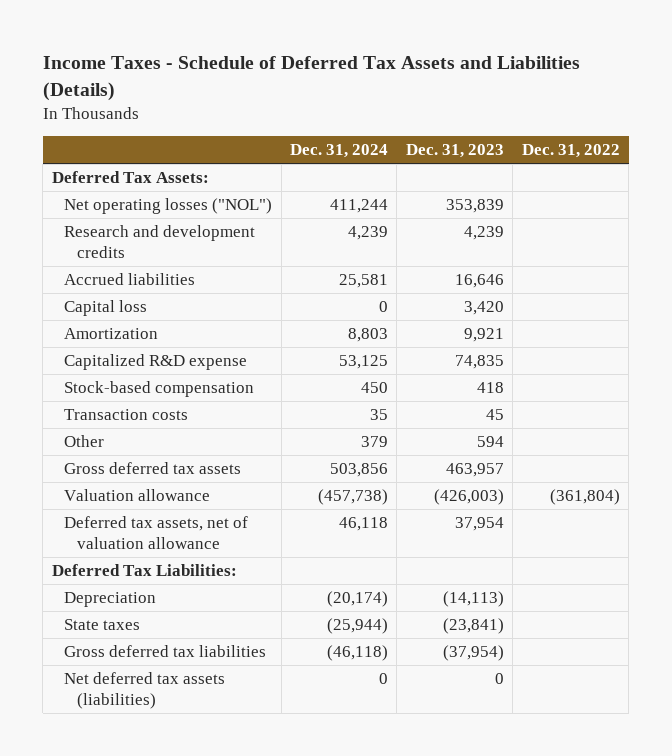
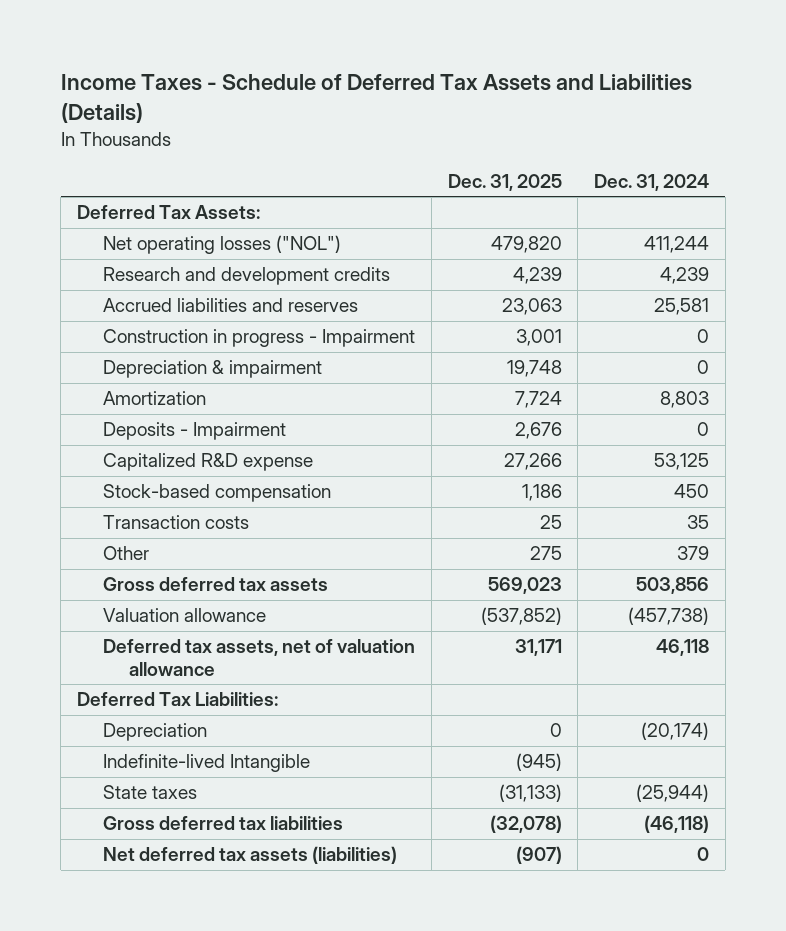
[405,144,504,159] Dec. 31, 2023 -> none
[521,144,620,159] Dec. 31, 2022 -> none
none -> [447,173,562,191] Dec. 31, 2025
[64,300,148,317] Capital loss -> none
[64,273,196,286] Accrued liabilities -> [103,298,359,313] Accrued liabilities and reserves
none -> [103,329,416,348] Construction in progress - Impairment
none -> [103,360,323,379] Depreciation & impairment
none -> [103,422,287,441] Deposits - Impairment
none -> [103,754,311,773] Indefinite-lived Intangible

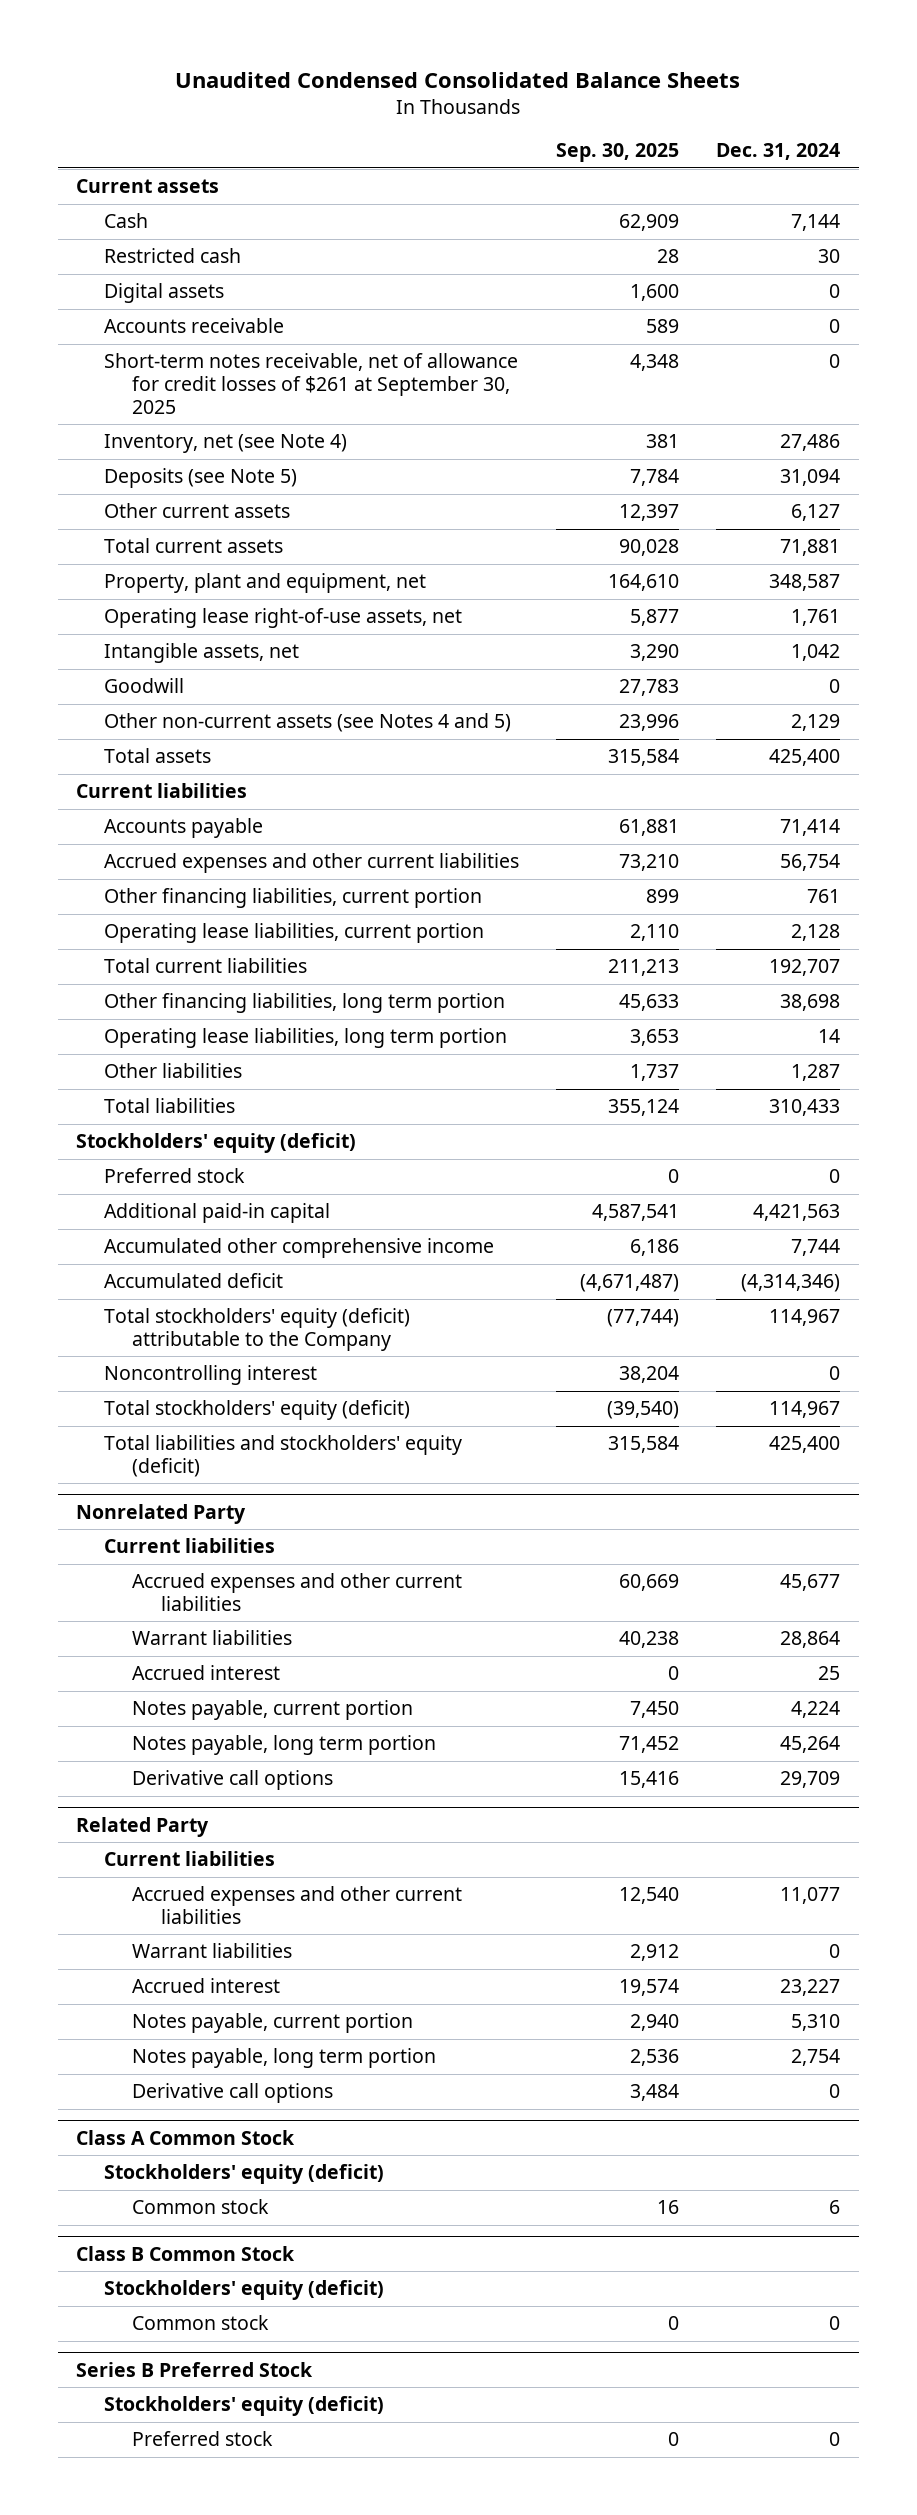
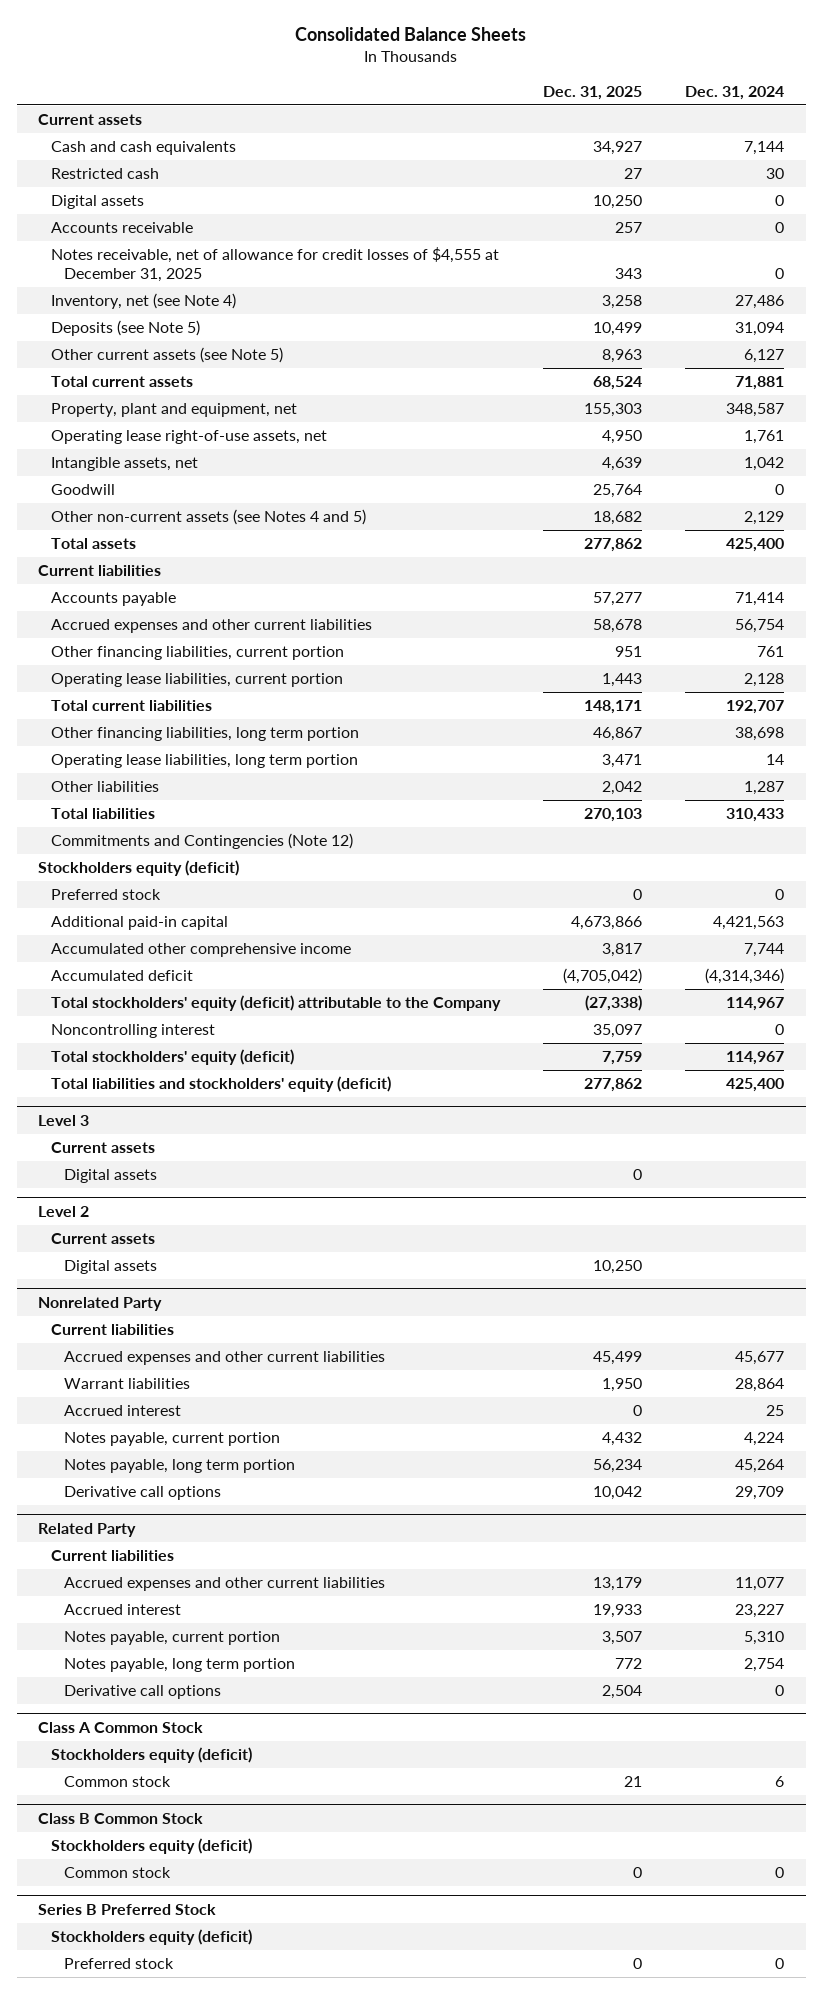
[175,71,741,88] Unaudited Condensed Consolidated Balance Sheets -> [295,26,527,41] Consolidated Balance Sheets
[556,143,680,163] Sep. 30, 2025 -> none
none -> [543,85,643,100] Dec. 31, 2025
[104,213,149,229] Cash -> [51,141,237,156] Cash and cash equivalents
[104,353,519,414] Short-term notes receivable, net of allowance for credit losses of $261 at September 30, 2025 -> [51,247,500,282] Notes receivable, net of allowance for credit losses of $4,555 at December 31, 2025
[104,503,291,519] Other current assets -> [51,347,284,364] Other current assets (see Note 5)
none -> [51,833,354,850] Commitments and Contingencies (Note 12)
[76,1133,357,1154] Stockholders' equity (deficit) -> [38,860,240,877] Stockholders equity (deficit)
none -> [38,1114,90,1126] Level 3
none -> [51,1142,156,1154] Current assets
none -> [64,1169,158,1184] Digital assets
none -> [38,1205,90,1217] Level 2
none -> [51,1233,156,1245] Current assets
none -> [64,1260,158,1275] Digital assets
[132,1943,293,1959] Warrant liabilities -> none
[104,2164,385,2185] Stockholders' equity (deficit) -> [51,1747,253,1764] Stockholders equity (deficit)
[104,2280,385,2301] Stockholders' equity (deficit) -> [51,1838,253,1855] Stockholders equity (deficit)
[104,2396,385,2417] Stockholders' equity (deficit) -> [51,1929,253,1946] Stockholders equity (deficit)

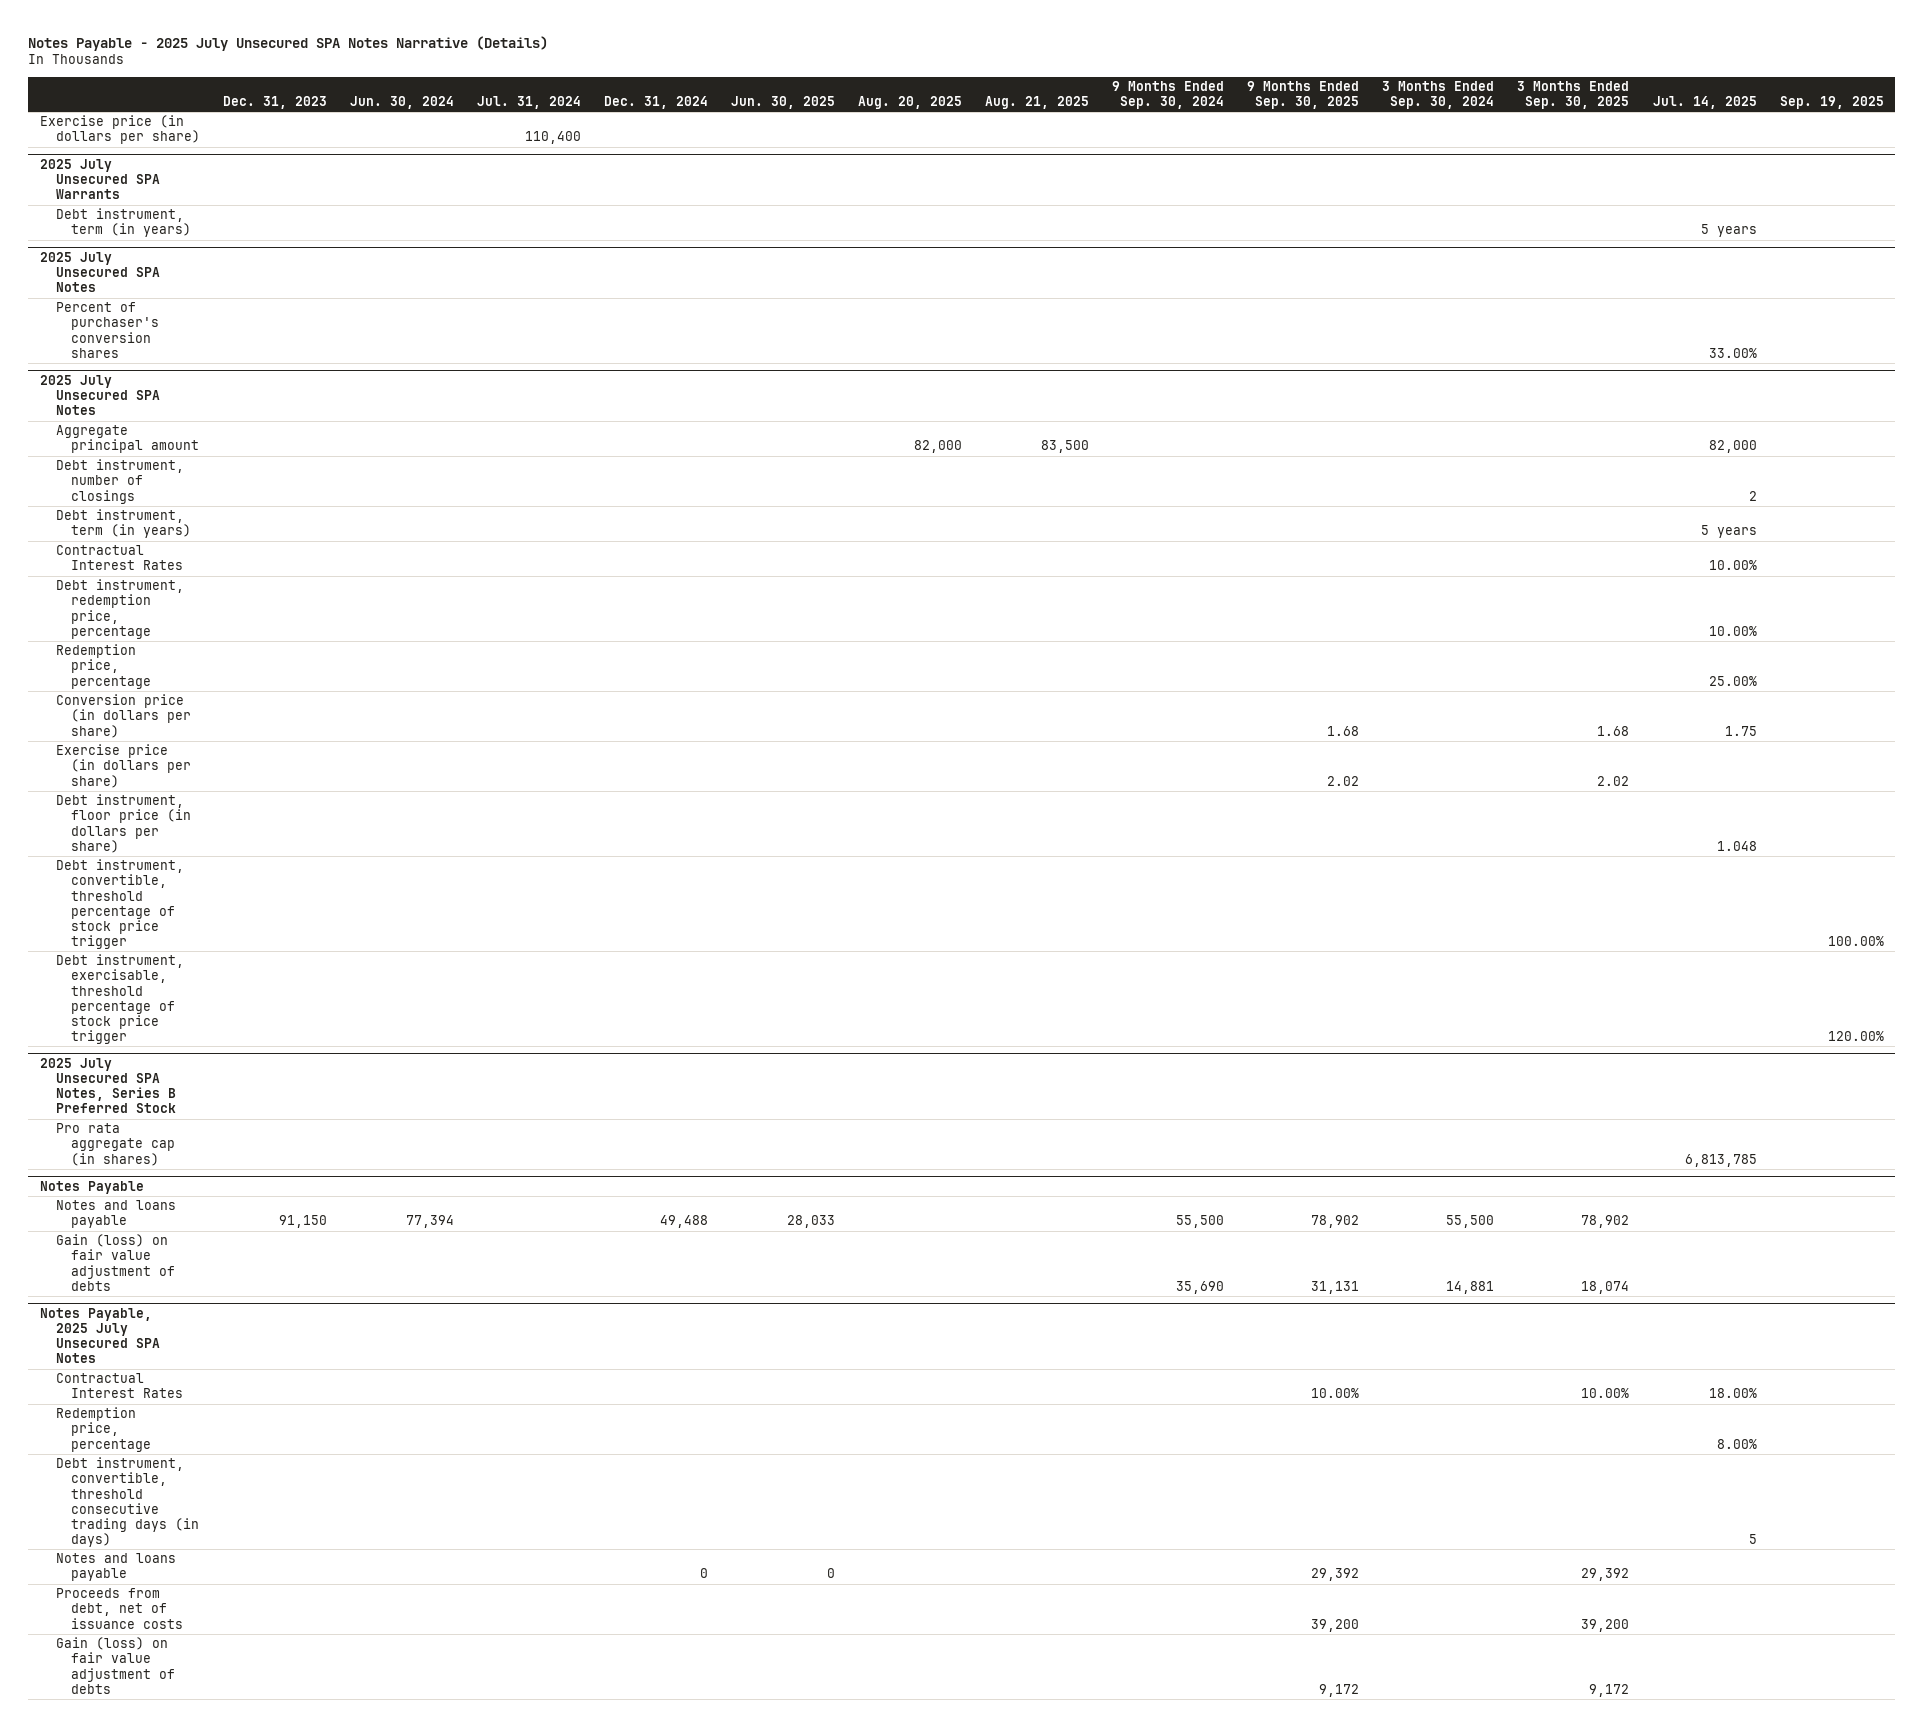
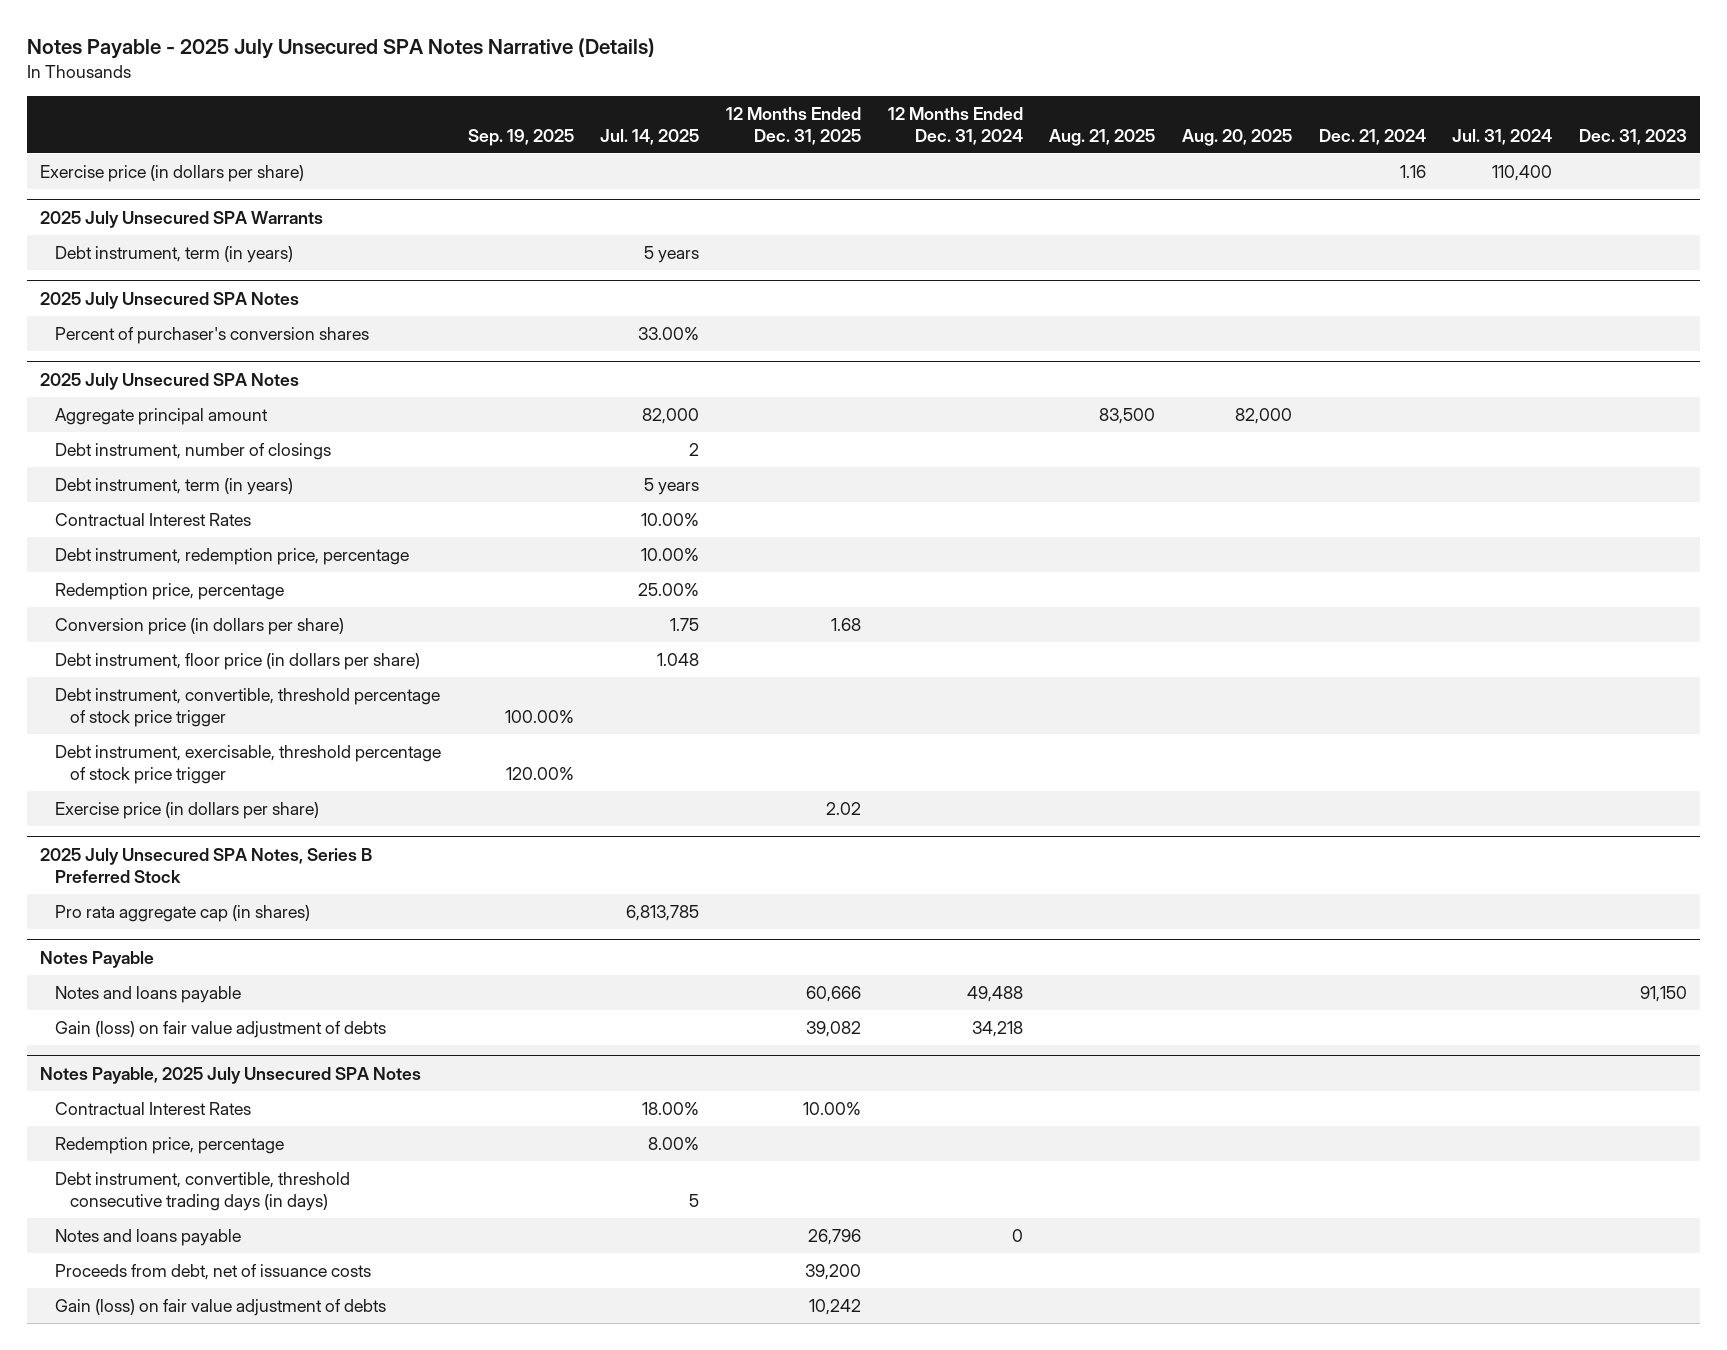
[349,96,454,110] Jun. 30, 2024 -> none
[603,96,708,110] Dec. 31, 2024 -> none
[731,96,836,110] Jun. 30, 2025 -> none
[1112,80,1225,110] 9 Months Ended Sep. 30, 2024 -> none
[1247,80,1360,110] 9 Months Ended Sep. 30, 2025 -> none
[1382,80,1495,110] 3 Months Ended Sep. 30, 2024 -> none
[1517,80,1630,110] 3 Months Ended Sep. 30, 2025 -> none
none -> [726,106,862,145] 12 Months Ended Dec. 31, 2025
none -> [887,106,1023,145] 12 Months Ended Dec. 31, 2024
none -> [1318,128,1426,145] Dec. 21, 2024
[55,744,192,788] Exercise price (in dollars per share) -> [55,802,320,820] Exercise price (in dollars per share)

